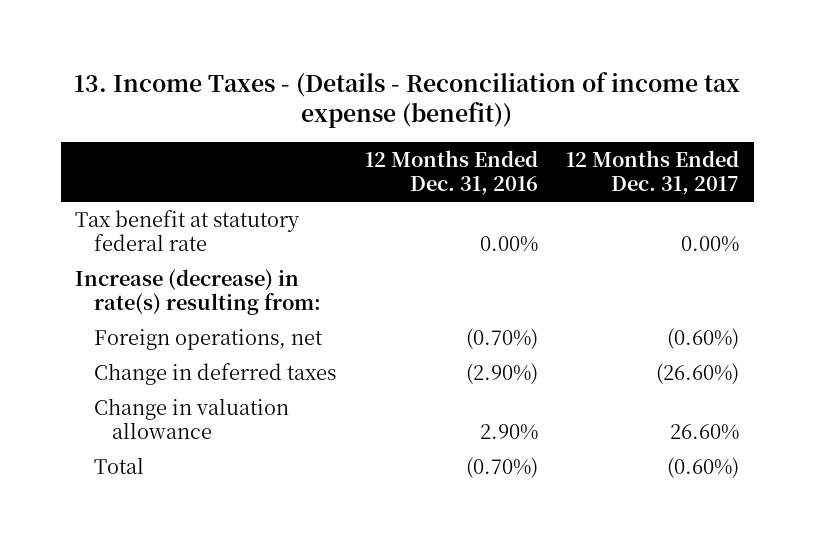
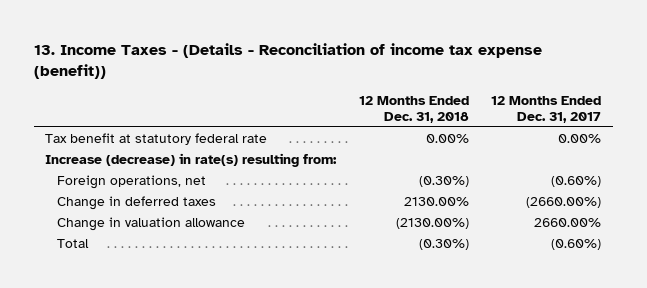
[364,150,538,195] 12 Months Ended Dec. 31, 2016 -> none
none -> [358,95,469,124] 12 Months Ended Dec. 31, 2018
[656,362,740,384] (26.60%) -> [526,196,602,208] (2660.00%)
[670,423,740,440] 26.60% -> [534,217,602,227] 2660.00%

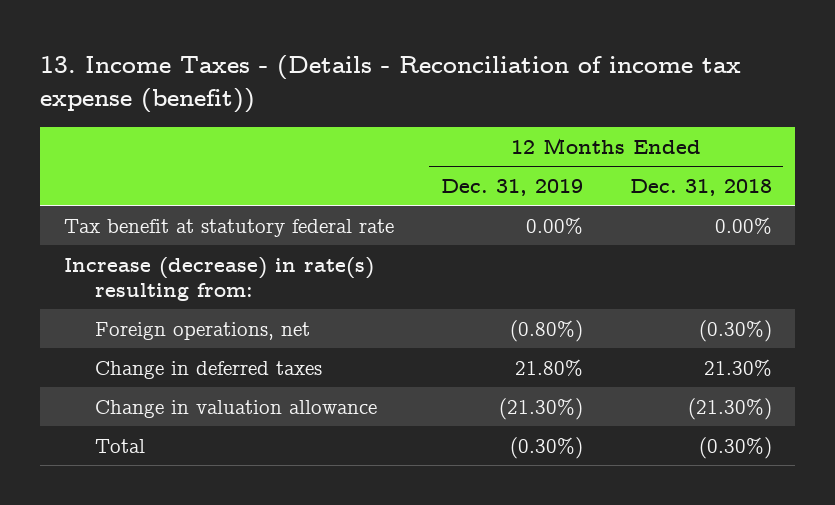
[491,95,602,124] 12 Months Ended Dec. 31, 2017 -> none
none -> [440,179,583,197] Dec. 31, 2019
[403,196,469,206] 2130.00% -> [703,358,772,376] 21.30%
[395,217,469,229] (2130.00%) -> [687,397,772,420] (21.30%)

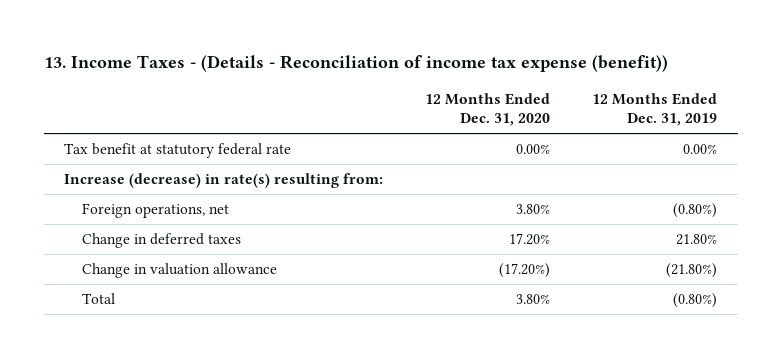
[629,179,772,197] Dec. 31, 2018 -> none
none -> [425,92,551,127] 12 Months Ended Dec. 31, 2020
[498,397,583,420] (21.30%) -> [666,263,718,279] (21.80%)
[509,436,583,459] (0.30%) -> [673,293,718,309] (0.80%)

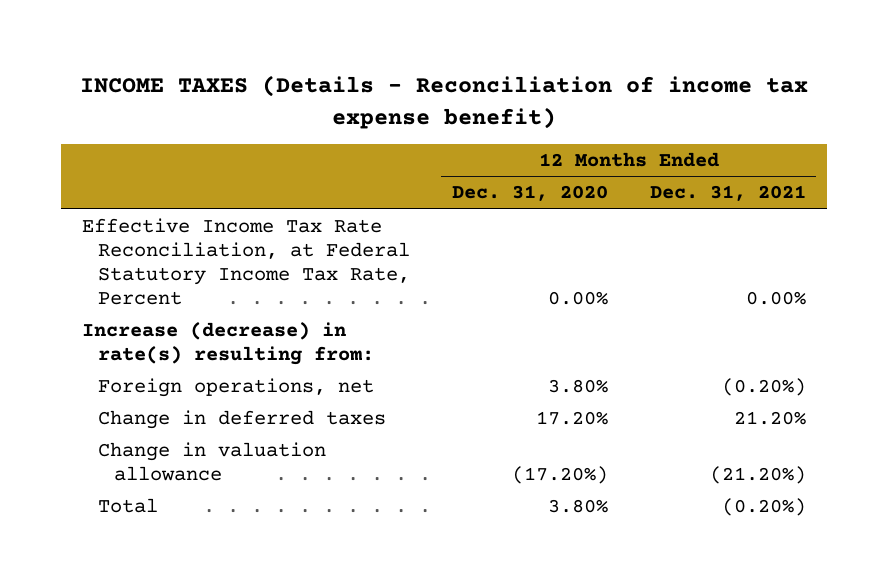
[43,54,668,72] 13. Income Taxes - (Details - Reconciliation of income tax expense (benefit)) -> [79,75,808,129] INCOME TAXES (Details - Reconciliation of income tax expense benefit)
[592,92,718,127] 12 Months Ended Dec. 31, 2019 -> none
none -> [649,185,806,202] Dec. 31, 2021
[64,143,292,159] Tax benefit at statutory federal rate -> [81,218,410,305] Effective Income Tax Rate Reconciliation, at Federal Statutory Income Tax Rate, Percent

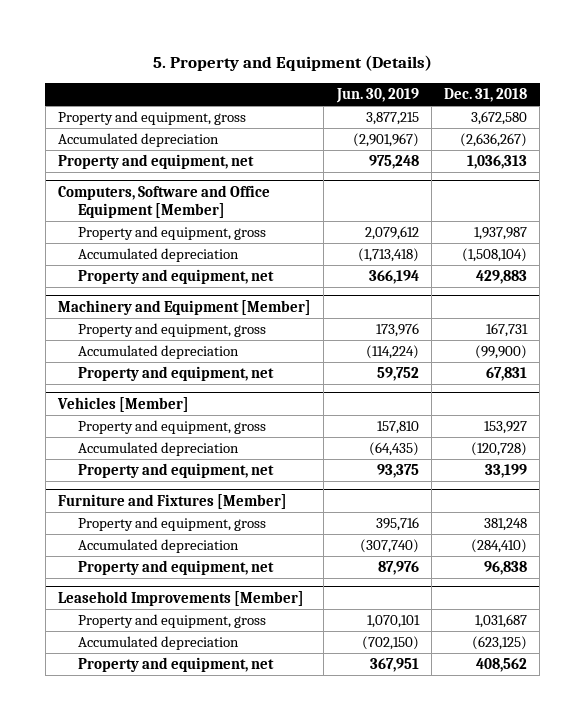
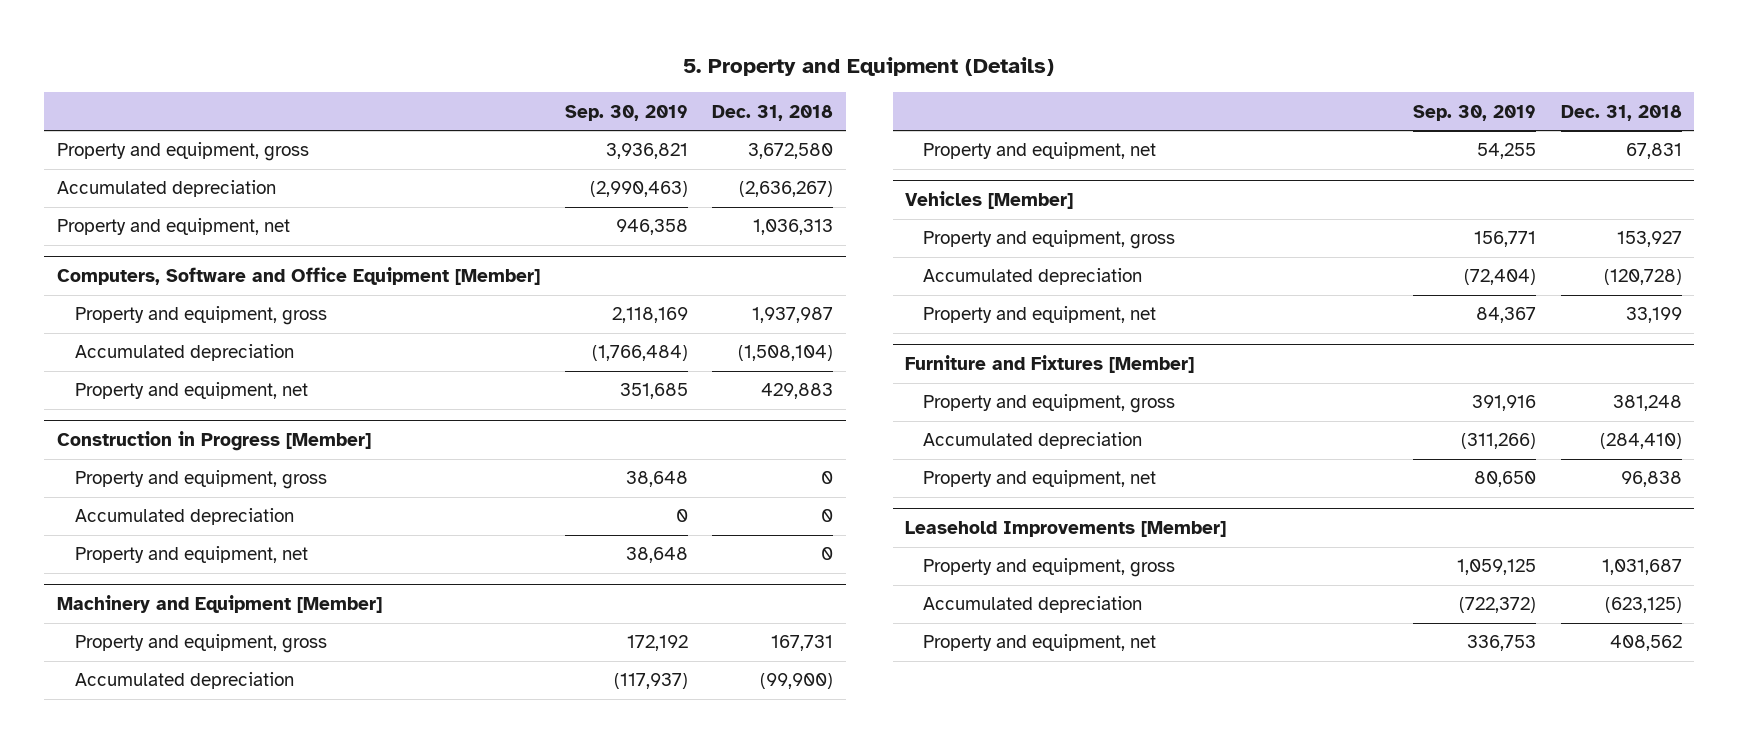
[335,88,419,104] Jun. 30, 2019 -> none
none -> [564,104,688,121] Sep. 30, 2019
none -> [56,430,371,451] Construction in Progress [Member]
none -> [74,470,327,490] Property and equipment, gross
none -> [74,508,294,526] Accumulated depreciation
none -> [74,546,308,564] Property and equipment, net

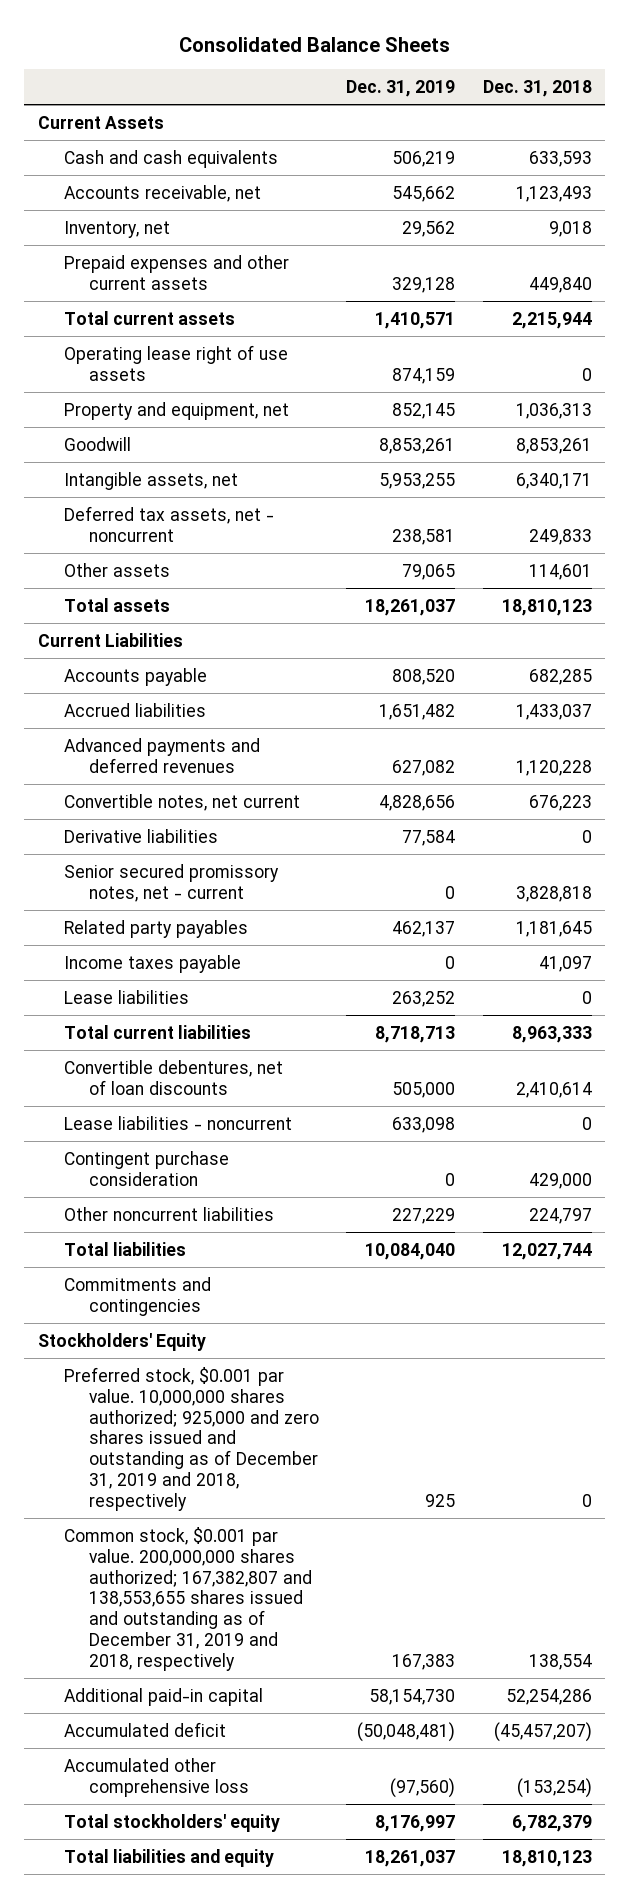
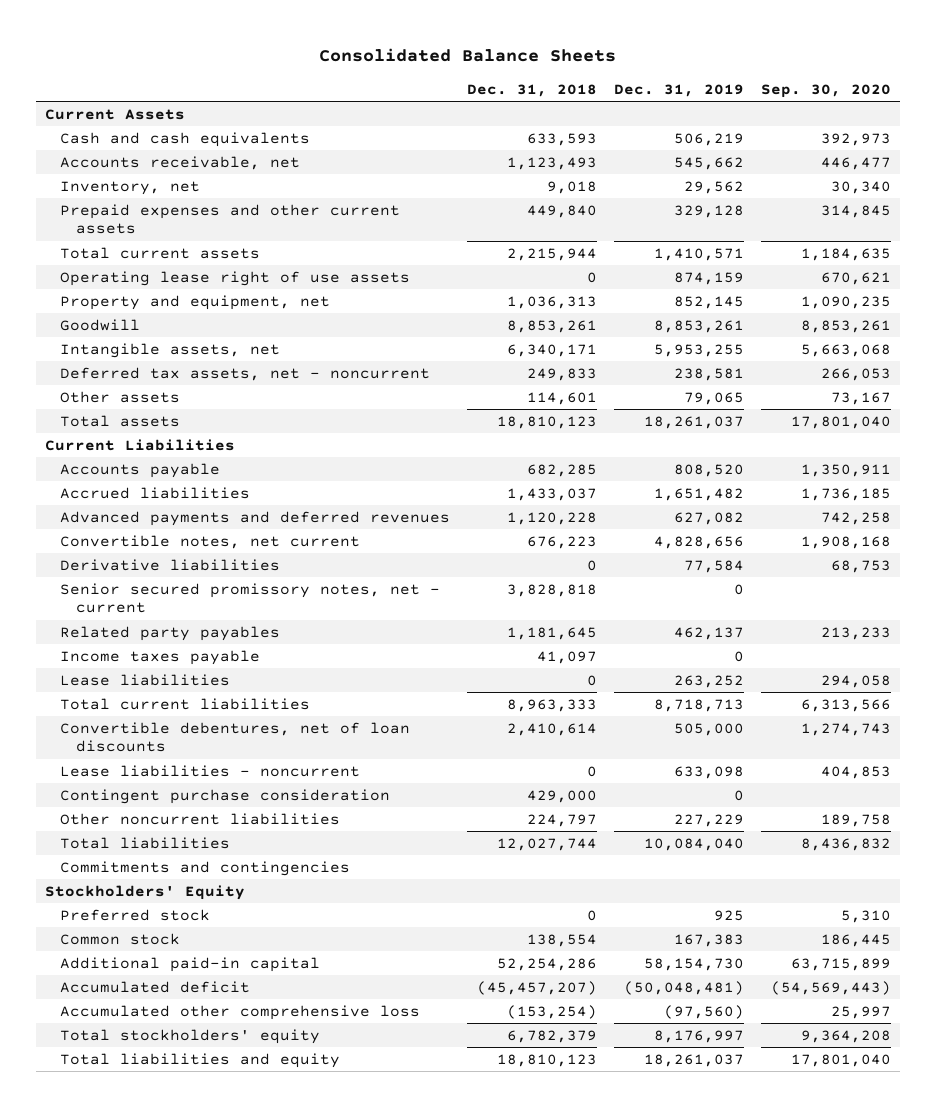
none -> [761,83,892,98] Sep. 30, 2020
[63,1366,320,1512] Preferred stock, $0.001 par value. 10,000,000 shares authorized; 925,000 and zero shares issued and outstanding as of December 31, 2019 and 2018, respectively -> [60,908,211,921] Preferred stock
[63,1526,313,1672] Common stock, $0.001 par value. 200,000,000 shares authorized; 167,382,807 and 138,553,655 shares issued and outstanding as of December 31, 2019 and 2018, respectively -> [60,932,181,945] Common stock

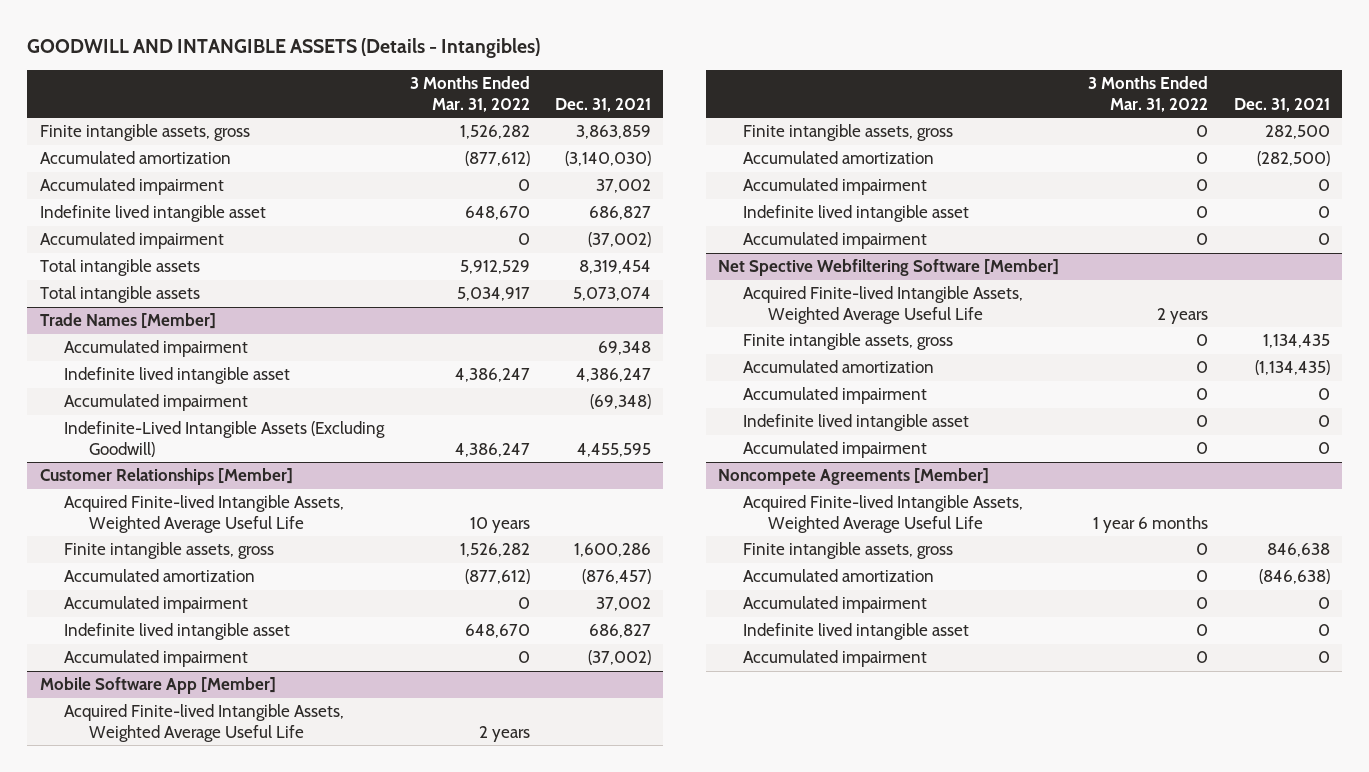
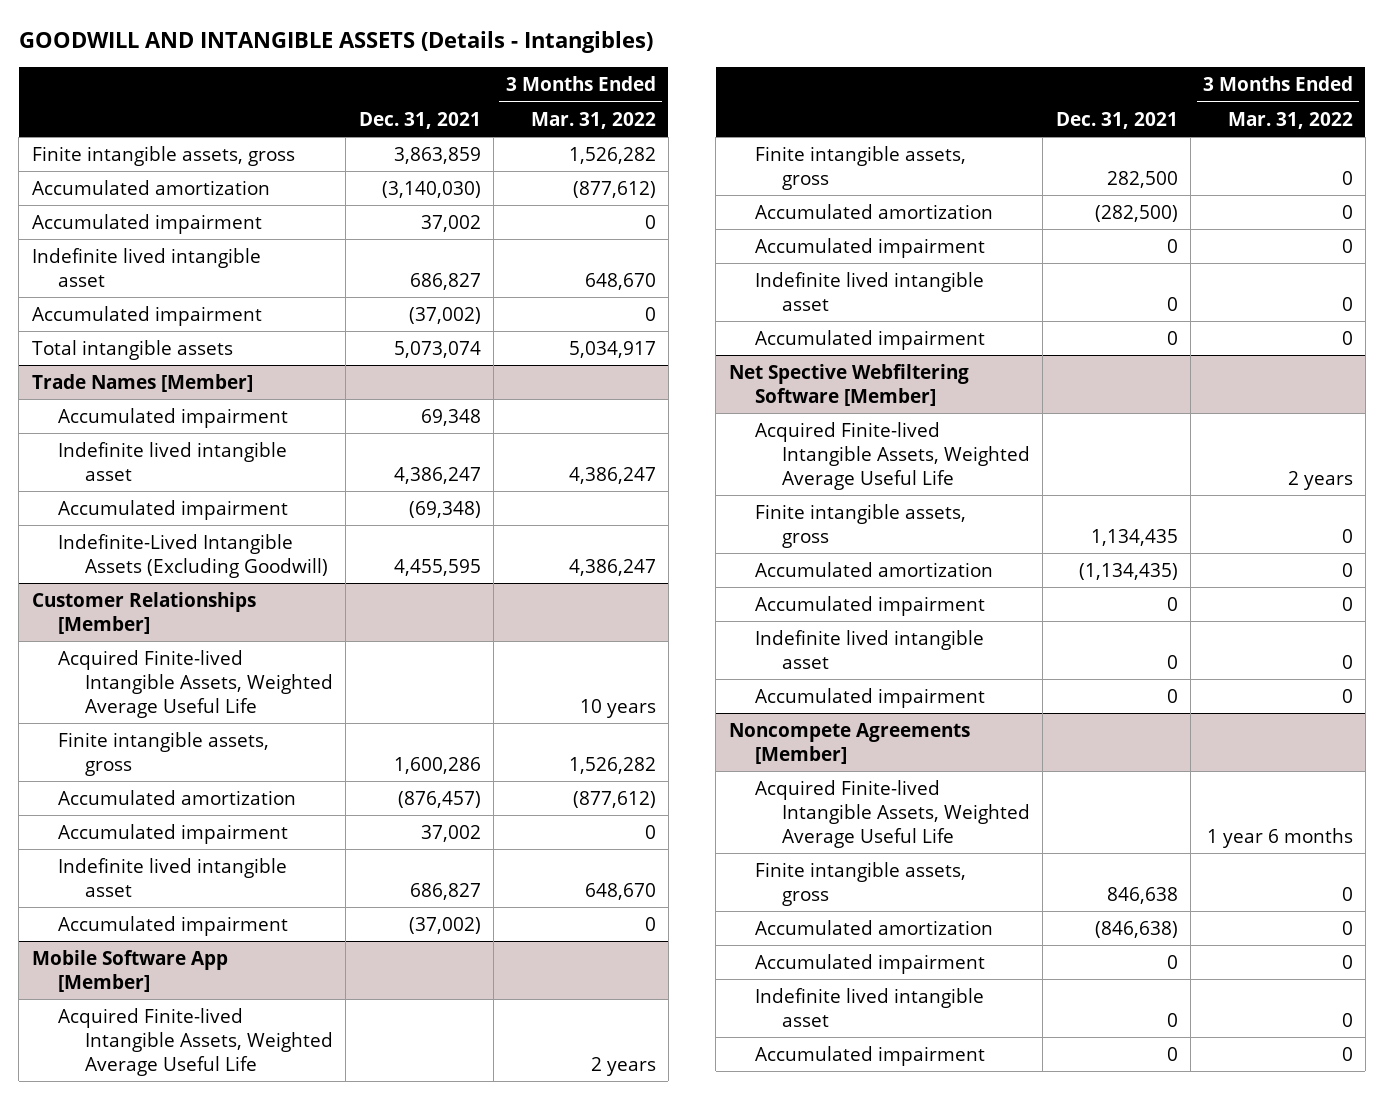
[39,259,200,277] Total intangible assets -> none

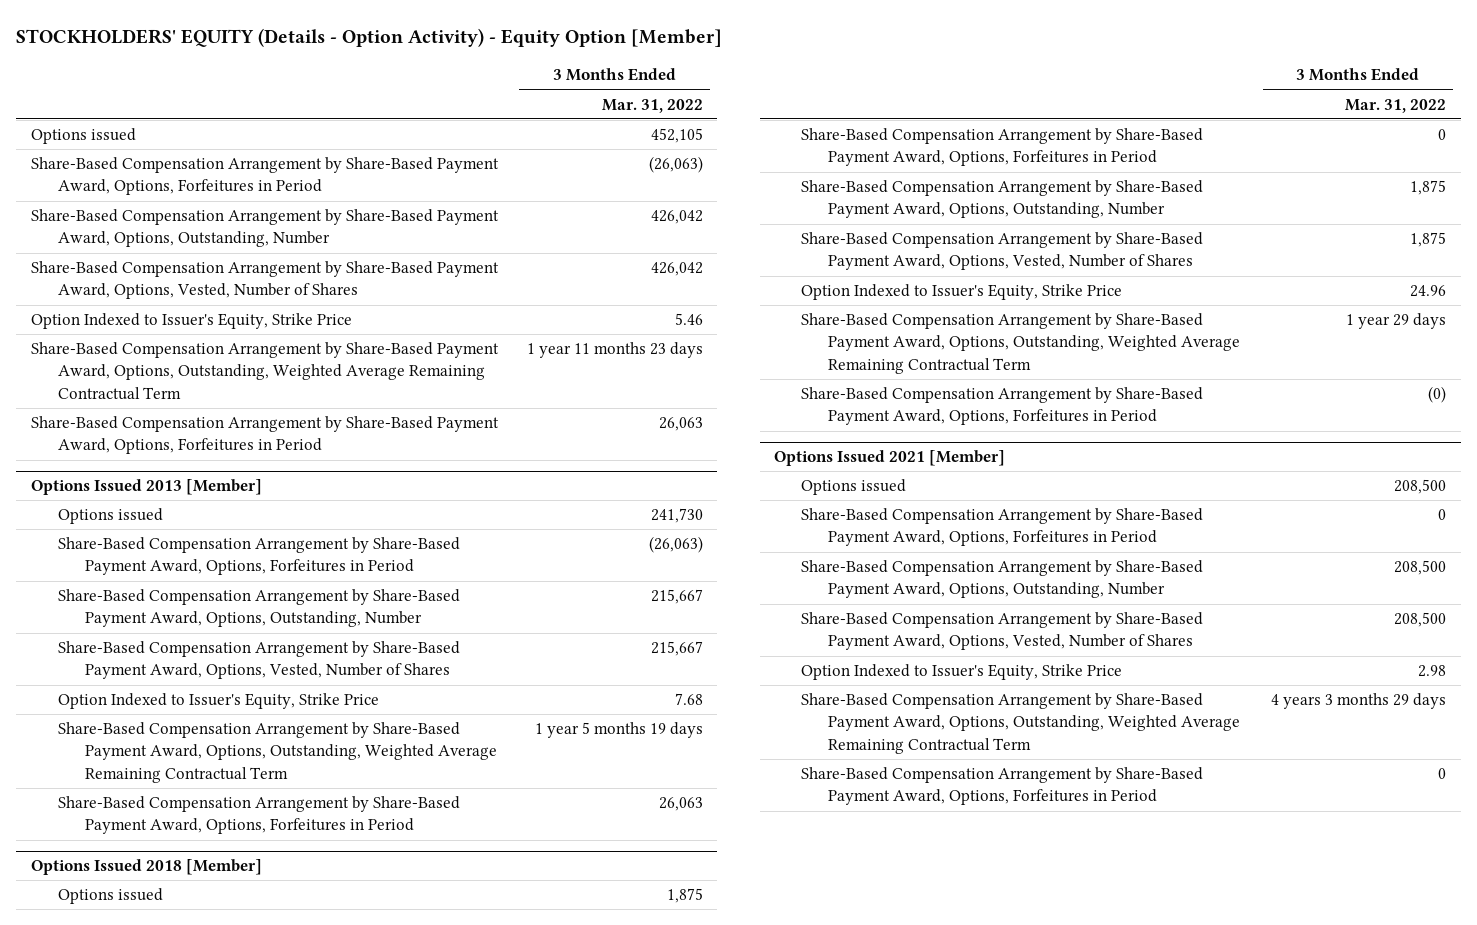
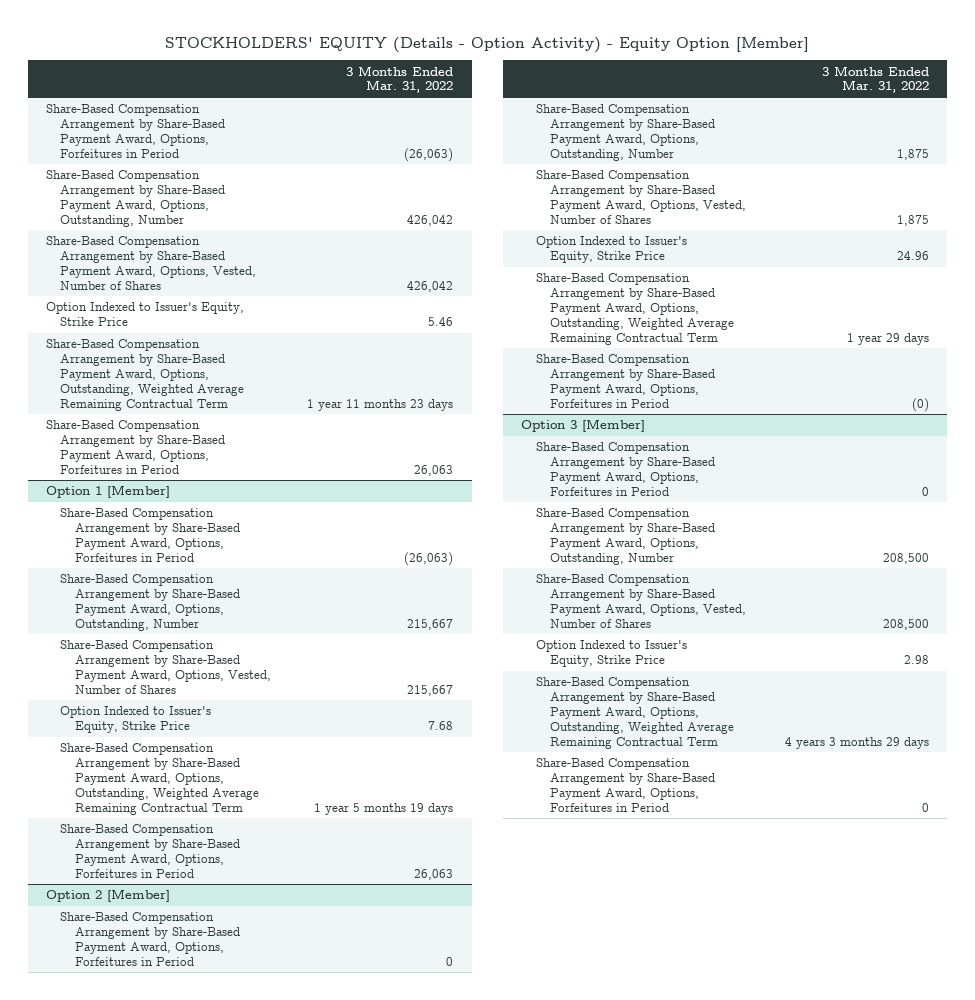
[30,128,136,145] Options issued -> none
[57,508,163,525] Options issued -> none
[30,479,262,496] Options Issued 2013 [Member] -> [46,485,171,499] Option 1 [Member]
[57,888,163,905] Options issued -> none
[30,859,262,876] Options Issued 2018 [Member] -> [46,889,171,903] Option 2 [Member]
[801,479,907,496] Options issued -> none
[774,450,1006,467] Options Issued 2021 [Member] -> [521,419,646,433] Option 3 [Member]

